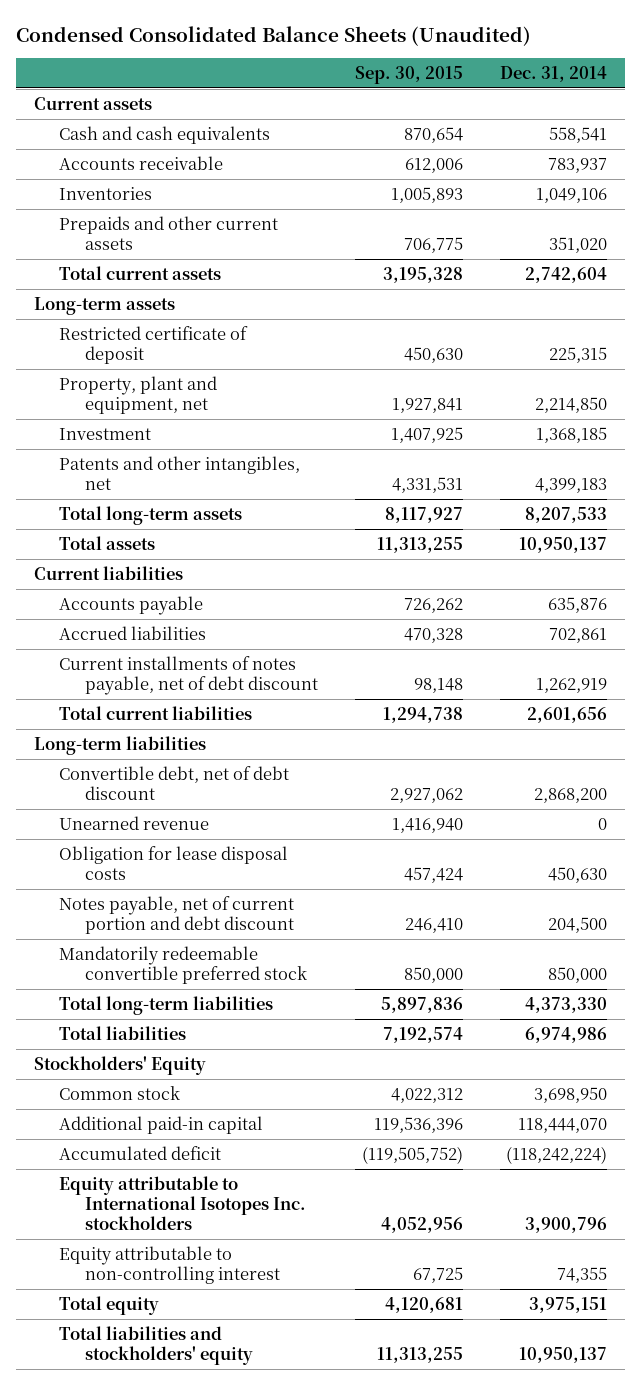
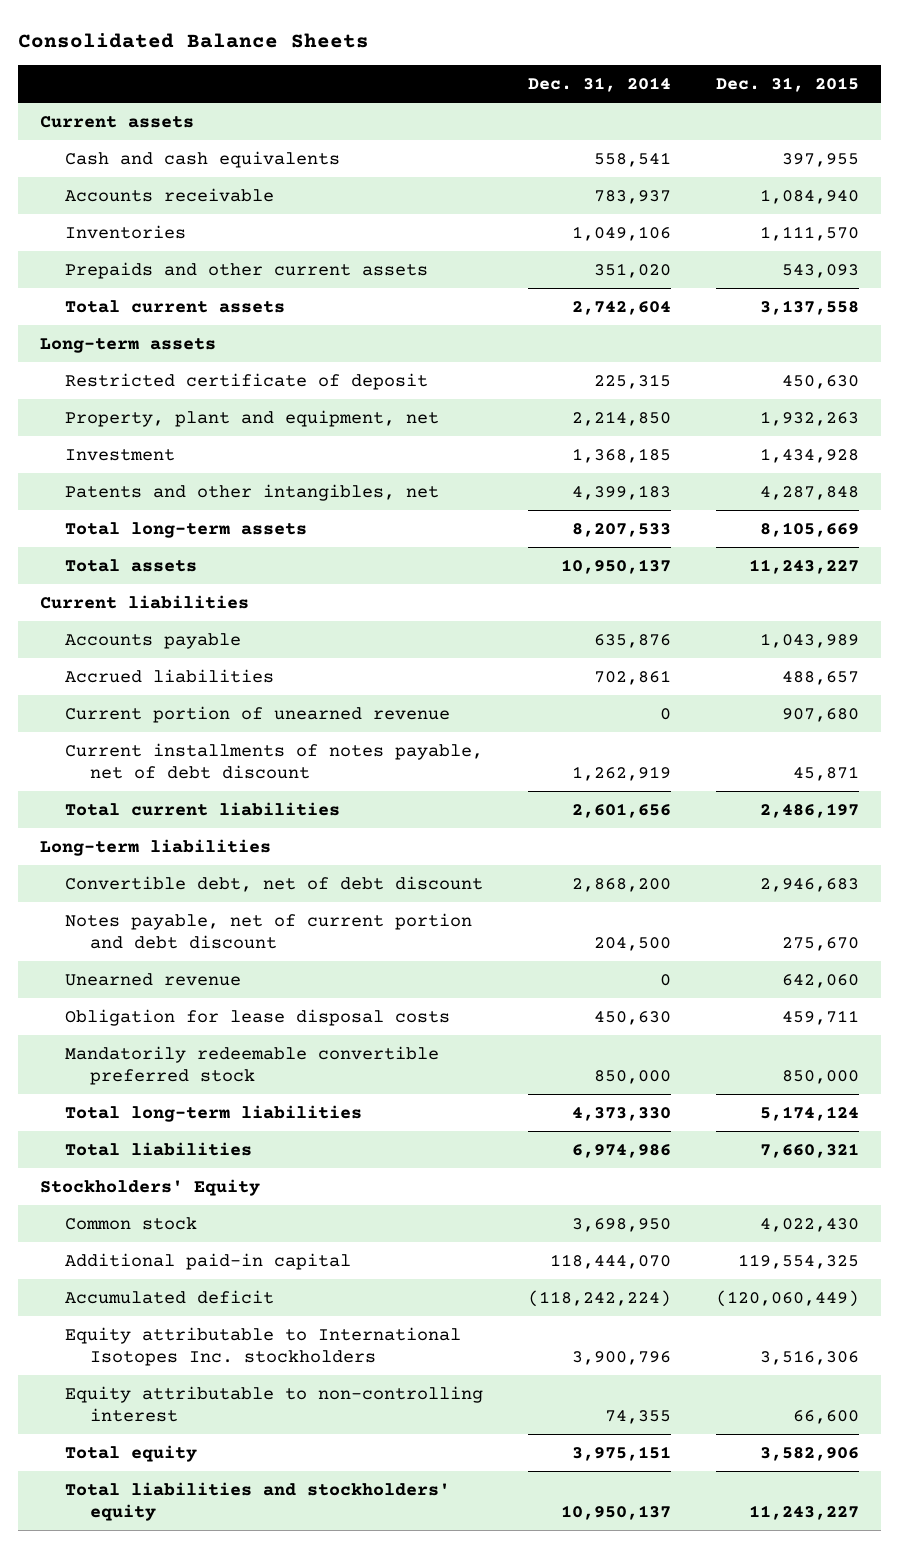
[15,25,531,46] Condensed Consolidated Balance Sheets (Unaudited) -> [18,32,370,48] Consolidated Balance Sheets
[354,66,463,85] Sep. 30, 2015 -> none
none -> [715,77,859,93] Dec. 31, 2015
none -> [65,705,451,723] Current portion of unearned revenue
[59,895,295,934] Notes payable, net of current portion and debt discount -> [65,912,473,950] Notes payable, net of current portion and debt discount

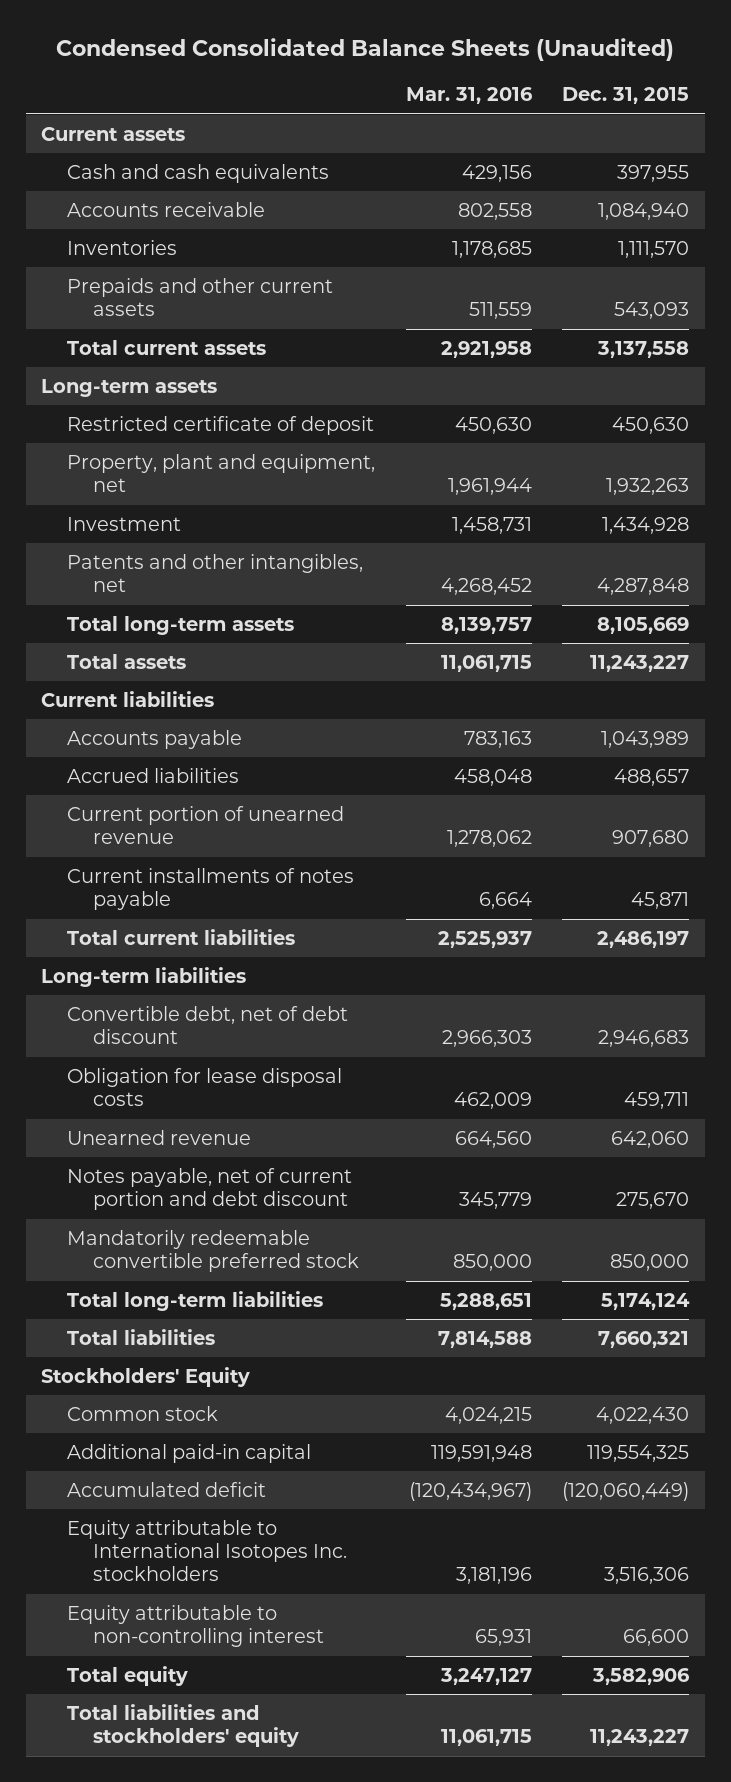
[18,32,370,48] Consolidated Balance Sheets -> [56,38,675,62] Condensed Consolidated Balance Sheets (Unaudited)
[527,77,671,93] Dec. 31, 2014 -> none
none -> [405,87,533,105] Mar. 31, 2016
[65,742,484,780] Current installments of notes payable, net of debt discount -> [67,867,355,911] Current installments of notes payable
[65,972,242,986] Unearned revenue -> [67,1129,252,1145] Unearned revenue
[65,912,473,950] Notes payable, net of current portion and debt discount -> [67,1167,353,1211] Notes payable, net of current portion and debt discount

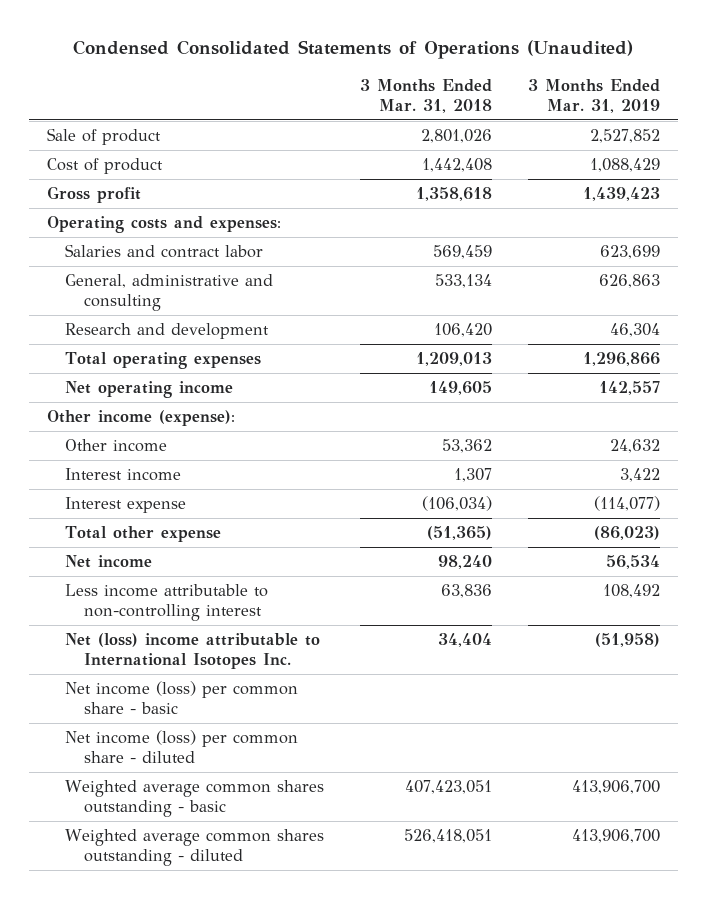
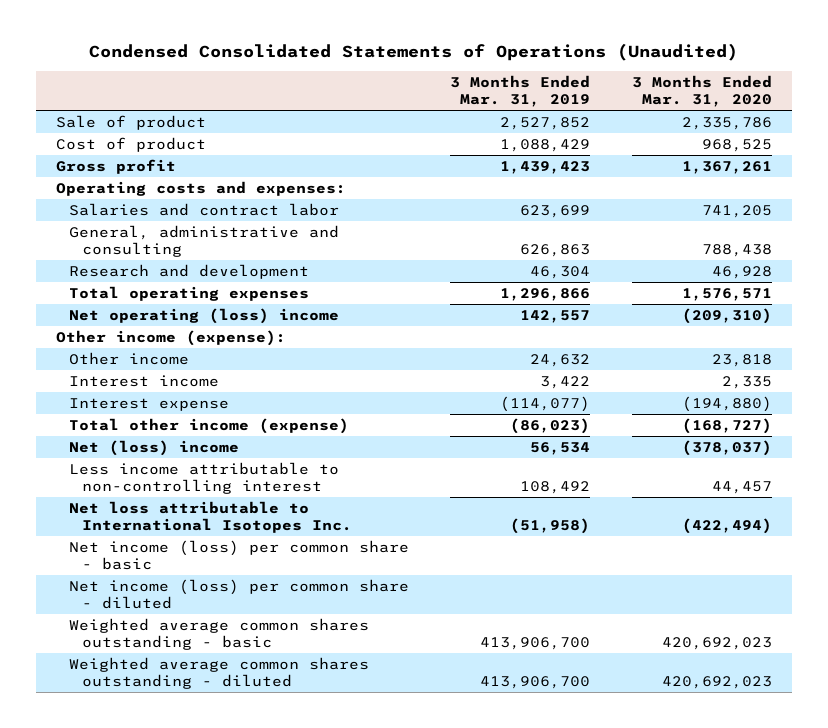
[360,79,493,113] 3 Months Ended Mar. 31, 2018 -> none
none -> [631,75,772,108] 3 Months Ended Mar. 31, 2020
[65,381,234,399] Net operating income -> [68,307,339,324] Net operating (loss) income
[65,526,222,543] Total other expense -> [68,417,349,434] Total other income (expense)
[65,555,153,569] Net income -> [68,439,239,456] Net (loss) income
[65,633,321,670] Net (loss) income attributable to International Isotopes Inc. -> [68,500,352,533] Net loss attributable to International Isotopes Inc.

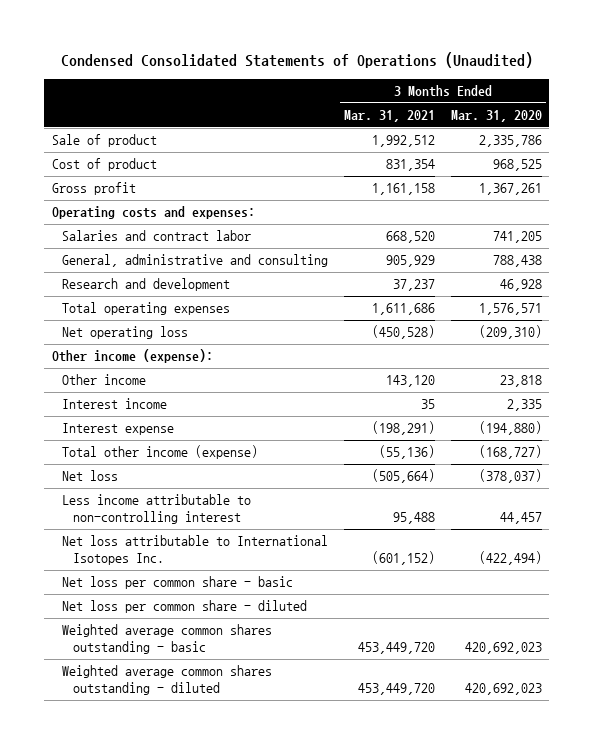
[450,75,591,108] 3 Months Ended Mar. 31, 2019 -> none
none -> [344,110,436,123] Mar. 31, 2021
[68,307,339,324] Net operating (loss) income -> [62,326,189,340] Net operating loss
[68,439,239,456] Net (loss) income -> [62,470,119,482] Net loss
[68,539,409,570] Net income (loss) per common share - basic -> [62,576,294,590] Net loss per common share - basic
[68,578,409,609] Net income (loss) per common share - diluted -> [62,600,308,614] Net loss per common share - diluted

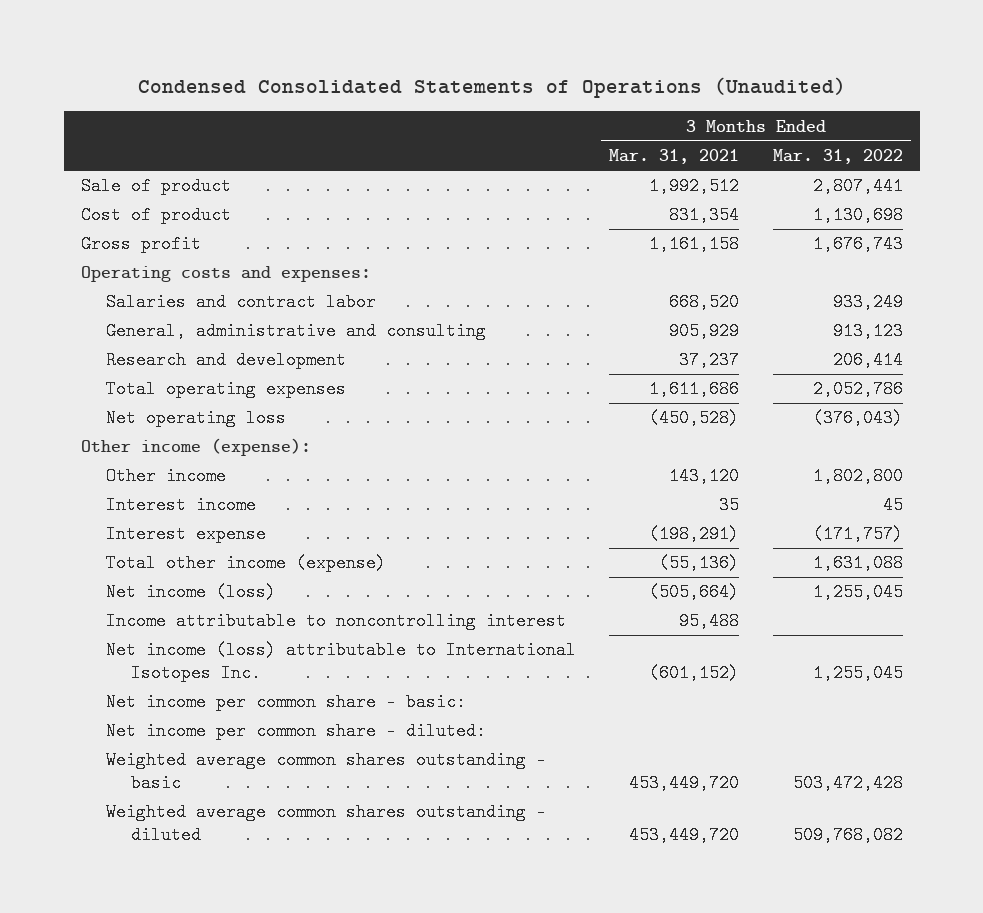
[450,110,542,123] Mar. 31, 2020 -> none
none -> [772,149,903,165] Mar. 31, 2022
[62,470,119,482] Net loss -> [105,583,276,602] Net income (loss)
[62,494,252,525] Less income attributable to non-controlling interest -> [105,612,566,631] Income attributable to noncontrolling interest
[62,535,329,566] Net loss attributable to International Isotopes Inc. -> [105,641,576,683] Net income (loss) attributable to International Isotopes Inc.
[62,576,294,590] Net loss per common share - basic -> [105,693,466,712] Net income per common share - basic:
[62,600,308,614] Net loss per common share - diluted -> [105,722,486,741] Net income per common share - diluted:

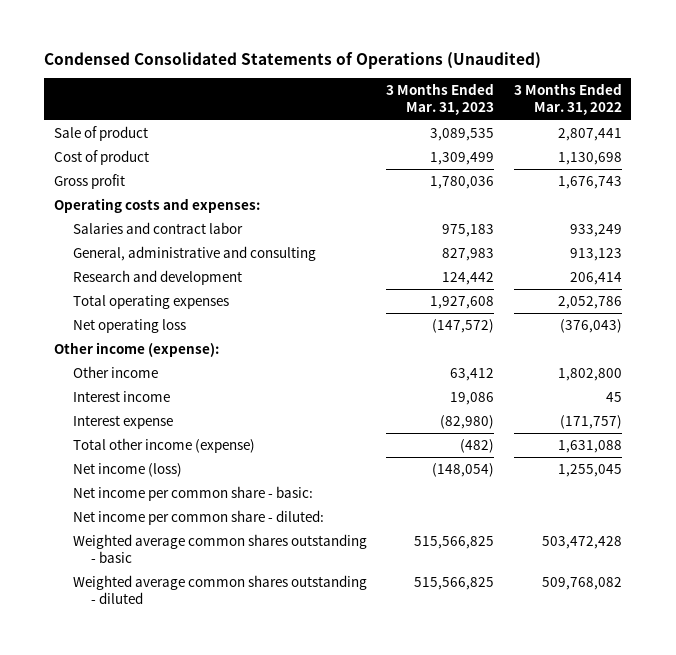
[609,149,740,165] Mar. 31, 2021 -> none
none -> [386,83,495,116] 3 Months Ended Mar. 31, 2023
[105,612,566,631] Income attributable to noncontrolling interest -> none
[105,641,576,683] Net income (loss) attributable to International Isotopes Inc. -> none

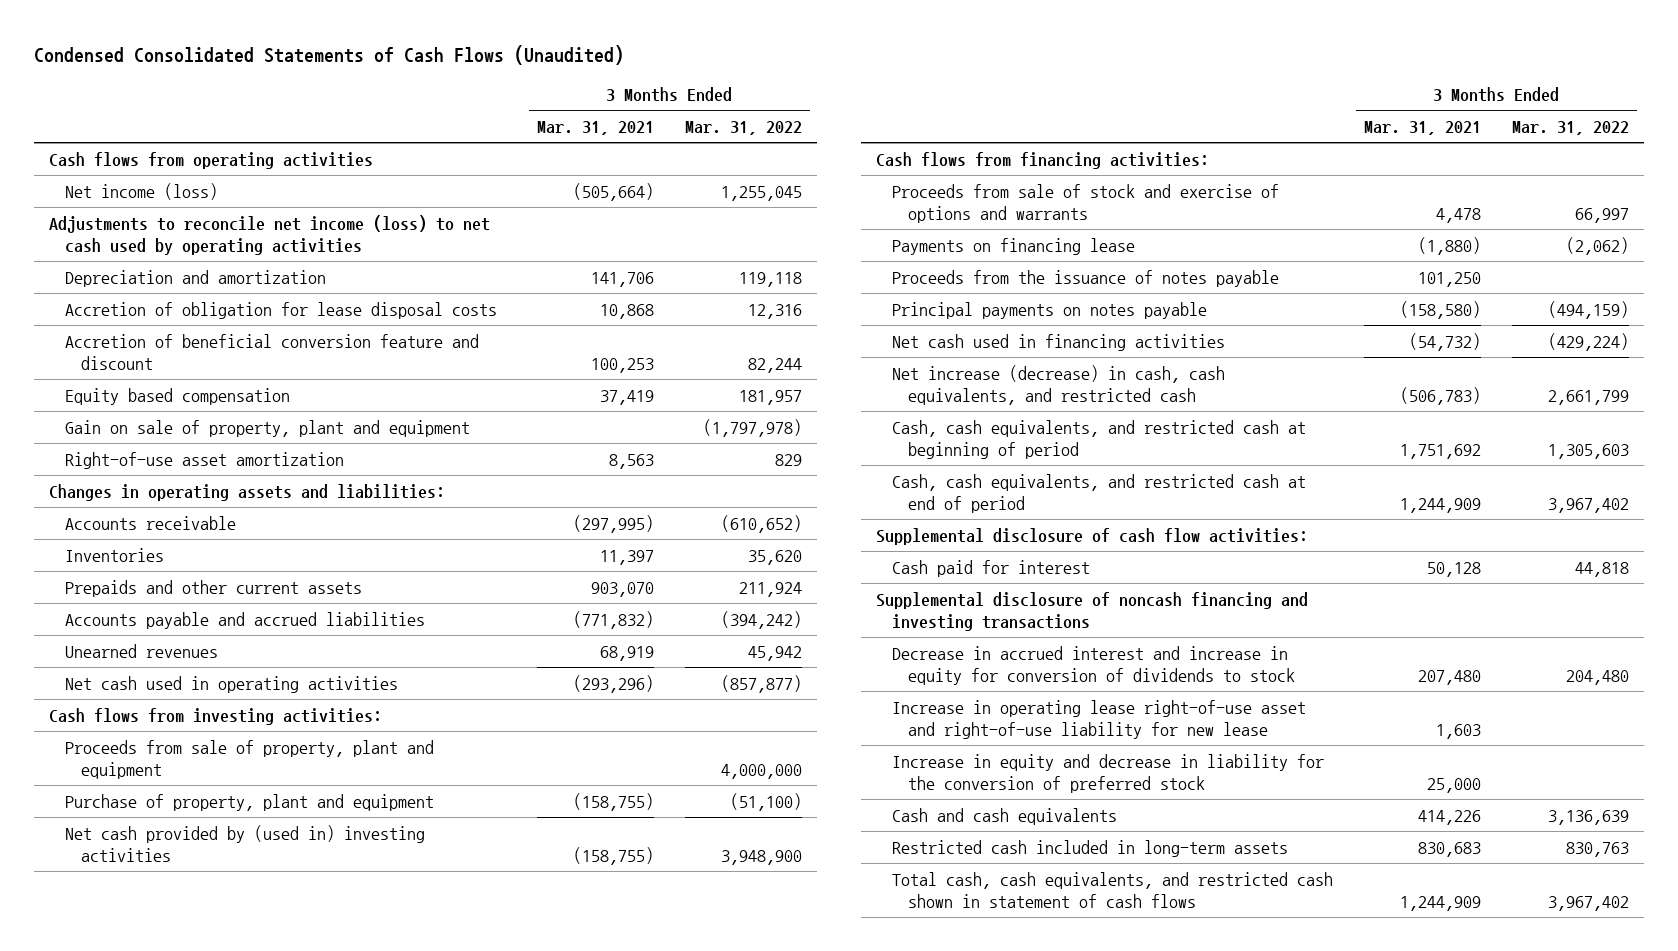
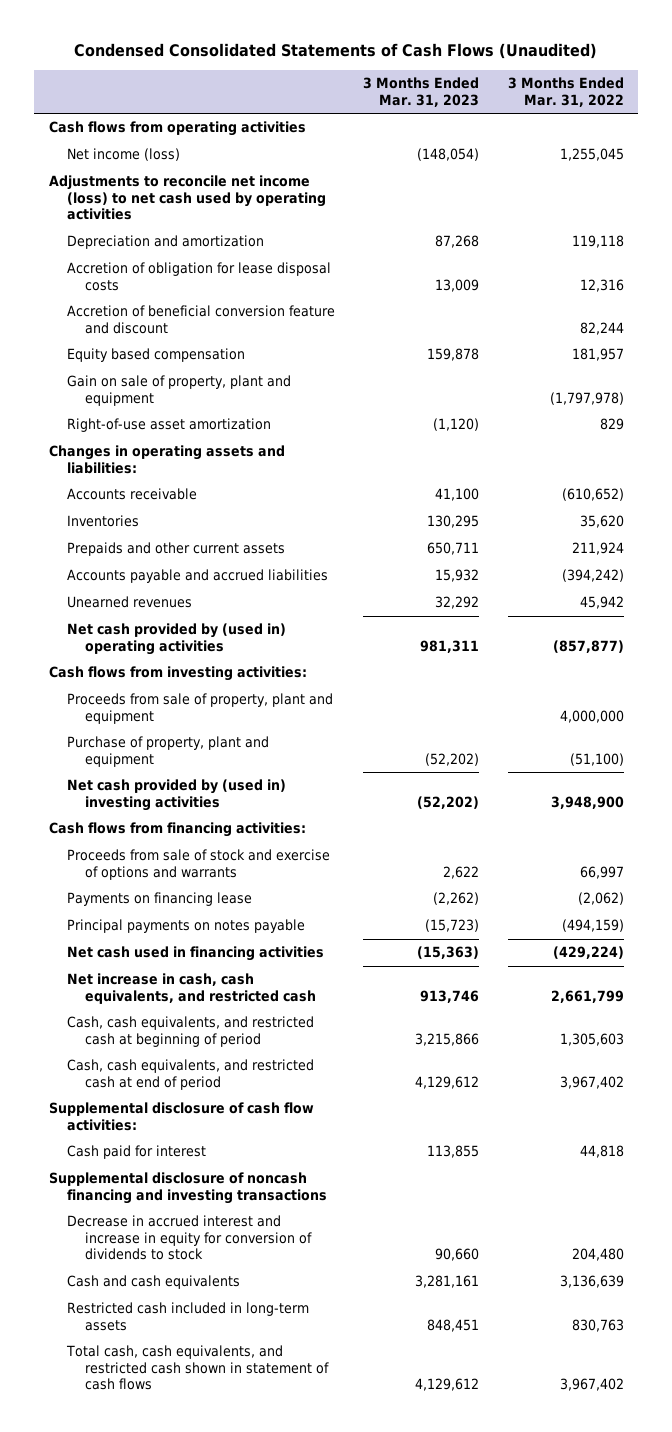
[536,120,654,135] Mar. 31, 2021 -> none
none -> [363,77,480,107] 3 Months Ended Mar. 31, 2023
[65,675,399,693] Net cash used in operating activities -> [66,623,286,655] Net cash provided by (used in) operating activities
[892,269,1280,287] Proceeds from the issuance of notes payable -> none
[892,364,1226,405] Net increase (decrease) in cash, cash equivalents, and restricted cash -> [66,973,316,1004] Net increase in cash, cash equivalents, and restricted cash
[892,699,1307,739] Increase in operating lease right-of-use asset and right-of-use liability for new lease -> none
[892,753,1325,793] Increase in equity and decrease in liability for the conversion of preferred stock -> none

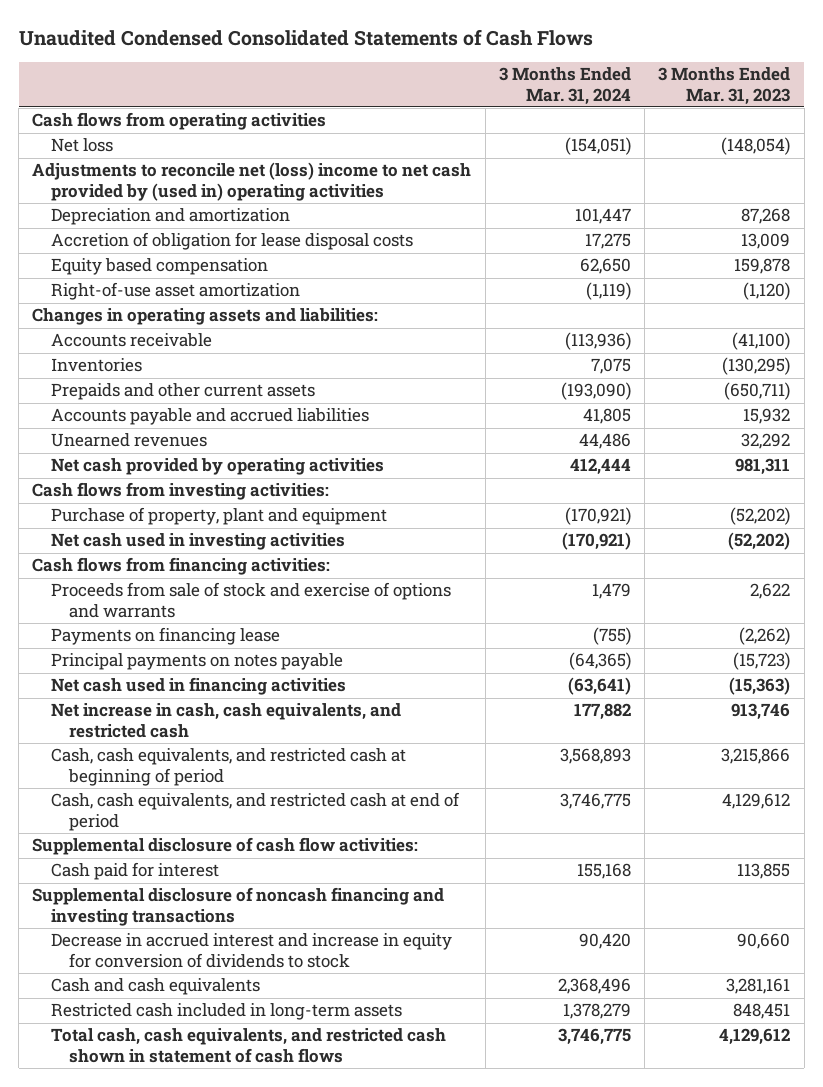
[74,43,598,60] Condensed Consolidated Statements of Cash Flows (Unaudited) -> [18,28,593,46] Unaudited Condensed Consolidated Statements of Cash Flows
[507,77,624,107] 3 Months Ended Mar. 31, 2022 -> none
none -> [498,67,631,105] 3 Months Ended Mar. 31, 2024
[66,148,180,162] Net income (loss) -> [50,138,113,153] Net loss
[48,175,326,221] Adjustments to reconcile net income (loss) to net cash used by operating activities -> [32,162,472,201] Adjustments to reconcile net (loss) income to net cash provided by (used in) operating activities
[66,305,335,334] Accretion of beneficial conversion feature and discount -> none
[66,375,291,406] Gain on sale of property, plant and equipment -> none
[435,488,480,502] 41,100 -> [732,332,791,351] (41,100)
[427,515,480,529] 130,295 -> [722,357,791,376] (130,295)
[427,542,480,556] 650,711 -> [724,382,791,401] (650,711)
[66,623,286,655] Net cash provided by (used in) operating activities -> [50,458,384,476] Net cash provided by operating activities
[66,693,333,724] Proceeds from sale of property, plant and equipment -> none
[66,779,286,811] Net cash provided by (used in) investing activities -> [50,533,345,551] Net cash used in investing activities

